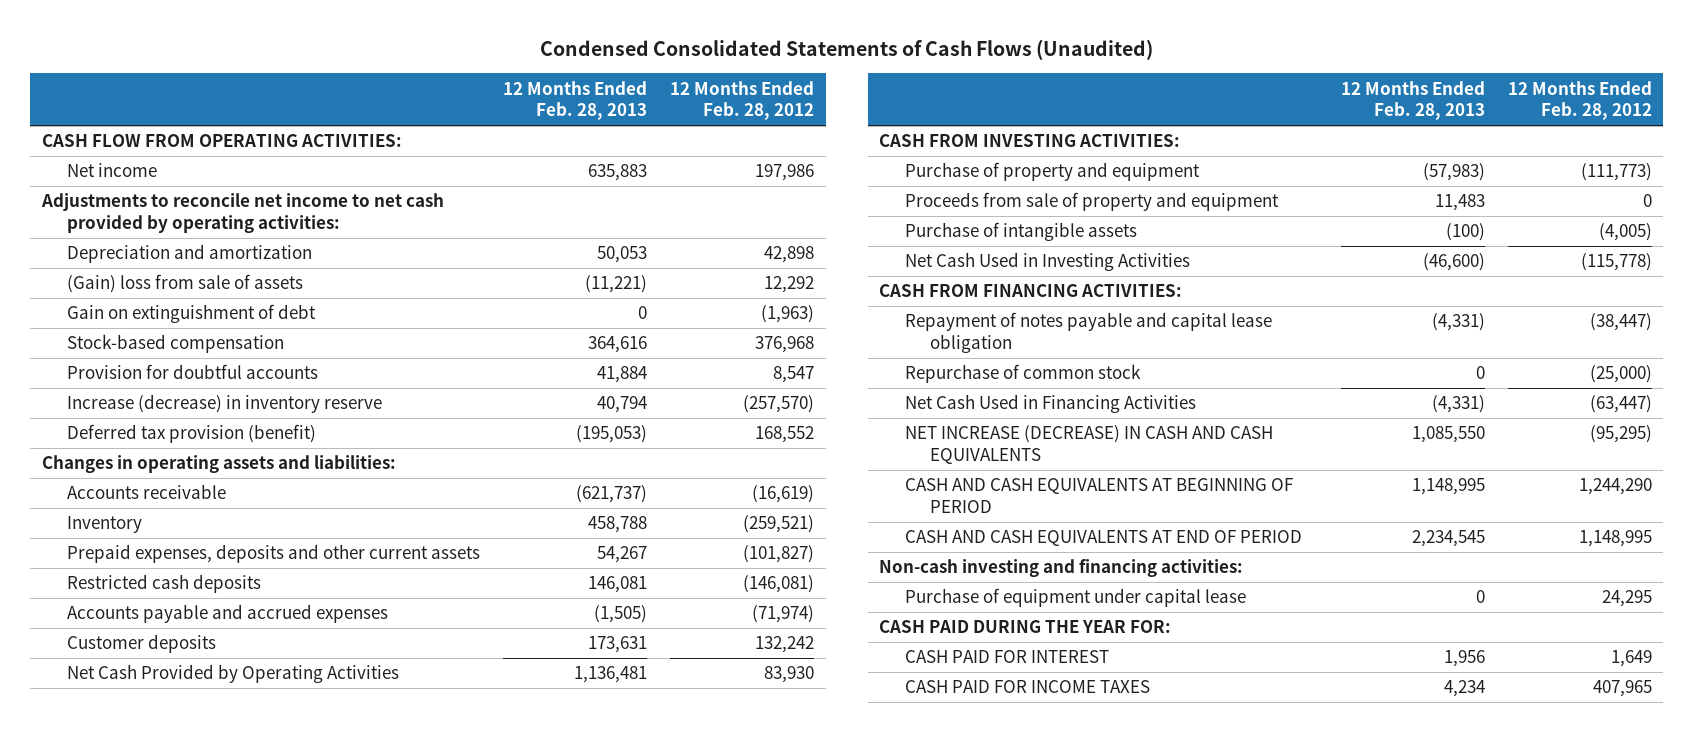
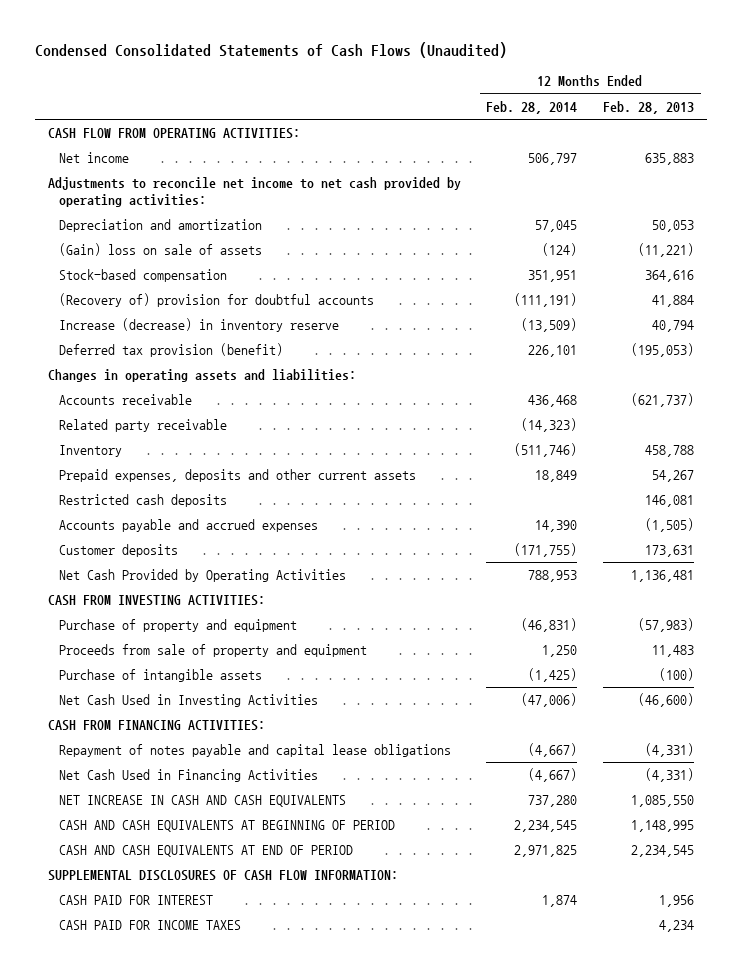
[670,80,815,121] 12 Months Ended Feb. 28, 2012 -> none
none -> [486,100,578,114] Feb. 28, 2014
[66,304,316,324] Gain on extinguishment of debt -> none
[66,274,303,294] (Gain) loss from sale of assets -> [58,242,262,256] (Gain) loss on sale of assets
[66,364,318,380] Provision for doubtful accounts -> [58,292,374,307] (Recovery of) provision for doubtful accounts
none -> [58,418,227,432] Related party receivable
[904,364,1141,384] Repurchase of common stock -> none
[904,312,1272,354] Repayment of notes payable and capital lease obligation -> [58,743,451,757] Repayment of notes payable and capital lease obligations
[904,425,1273,465] NET INCREASE (DECREASE) IN CASH AND CASH EQUIVALENTS -> [58,794,346,807] NET INCREASE IN CASH AND CASH EQUIVALENTS
[879,559,1244,578] Non-cash investing and financing activities: -> none
[904,588,1246,608] Purchase of equipment under capital lease -> none
[879,620,1172,634] CASH PAID DURING THE YEAR FOR: -> [47,869,398,881] SUPPLEMENTAL DISCLOSURES OF CASH FLOW INFORMATION:

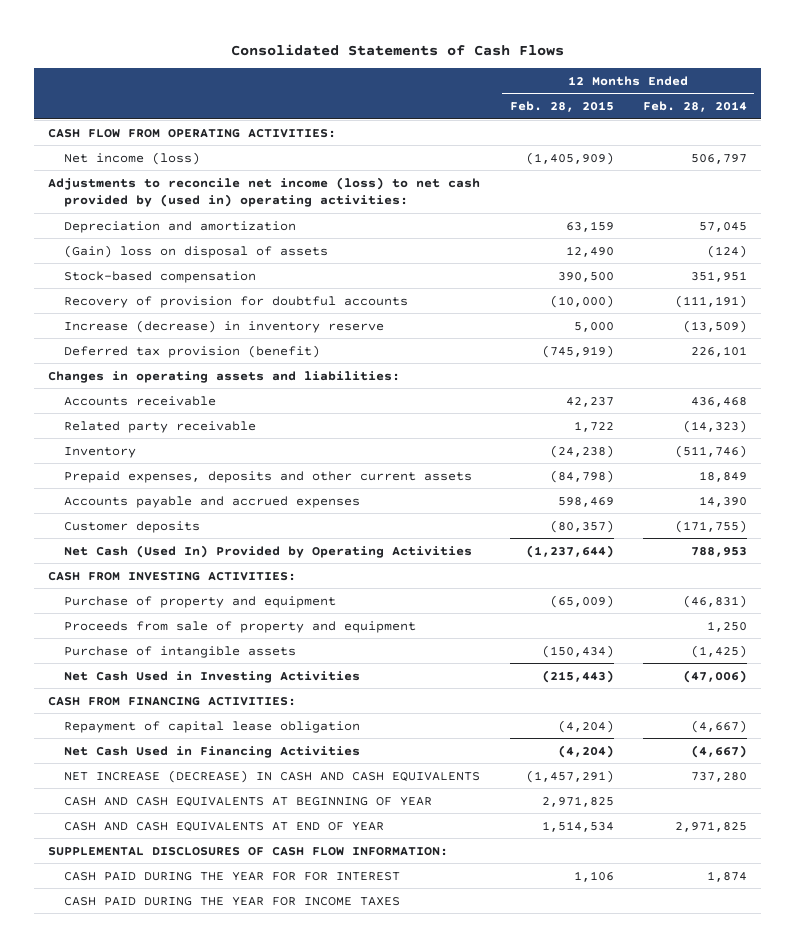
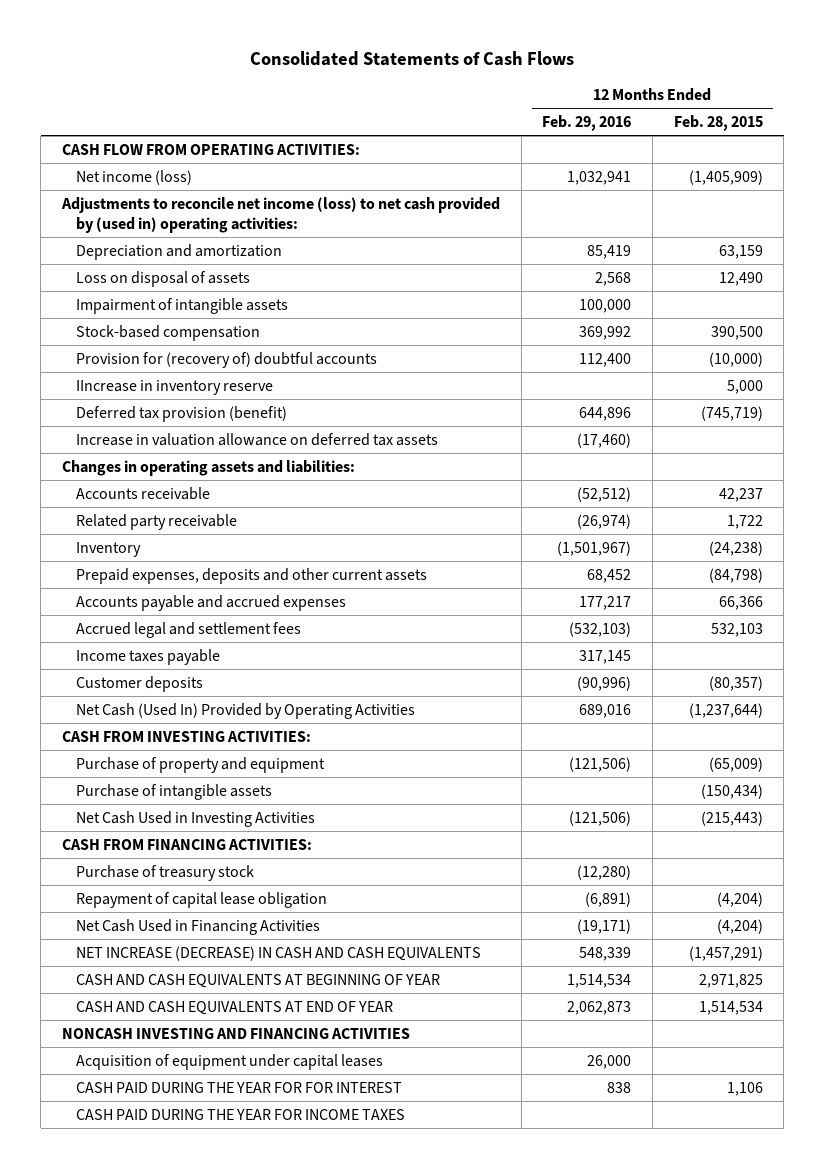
[642,101,747,113] Feb. 28, 2014 -> none
none -> [542,115,632,132] Feb. 29, 2016
[64,244,329,258] (Gain) loss on disposal of assets -> [76,270,251,287] Loss on disposal of assets
none -> [76,297,289,314] Impairment of intangible assets
[64,295,409,308] Recovery of provision for doubtful accounts -> [76,351,378,368] Provision for (recovery of) doubtful accounts
[64,319,385,333] Increase (decrease) in inventory reserve -> [76,379,274,395] IIncrease in inventory reserve
[541,344,614,358] (745,919) -> [700,405,763,421] (745,719)
none -> [76,432,439,446] Increase in valuation allowance on deferred tax assets
[557,496,614,507] 598,469 -> [718,595,763,610] 66,366
none -> [76,621,302,638] Accrued legal and settlement fees
none -> [76,648,221,665] Income taxes payable
[64,620,417,633] Proceeds from sale of property and equipment -> none
none -> [76,864,255,881] Purchase of treasury stock
[48,846,449,856] SUPPLEMENTAL DISCLOSURES OF CASH FLOW INFORMATION: -> none
none -> [61,1027,410,1039] NONCASH INVESTING AND FINANCING ACTIVITIES
none -> [76,1053,384,1070] Acquisition of equipment under capital leases

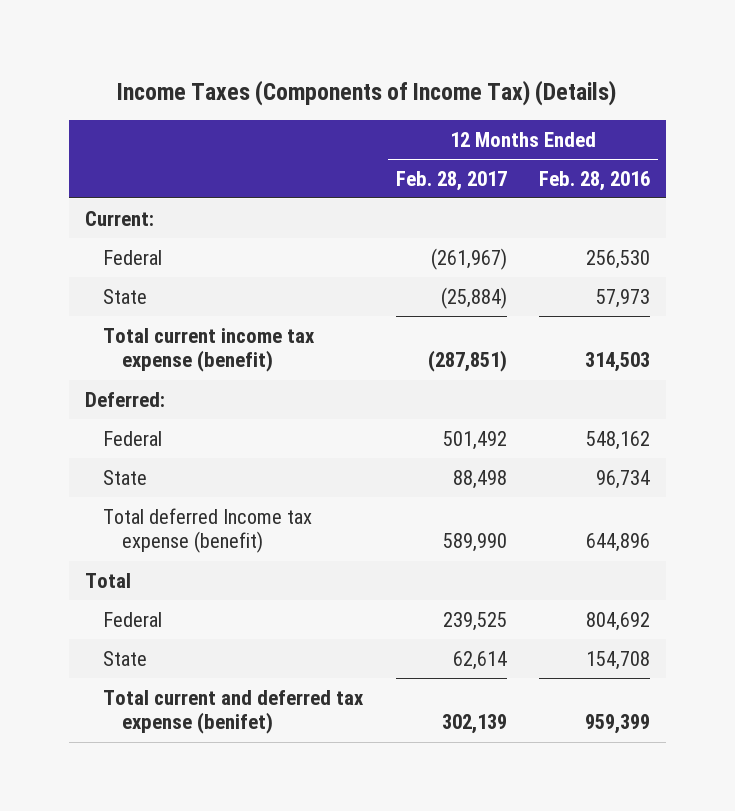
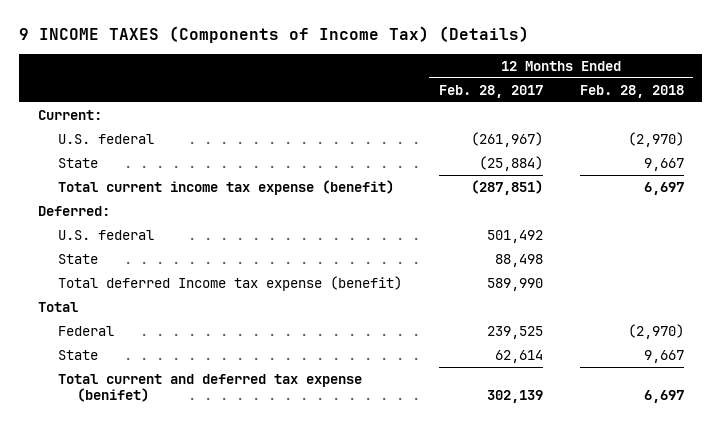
[117,80,617,107] Income Taxes (Components of Income Tax) (Details) -> [18,26,529,44] 9 INCOME TAXES (Components of Income Tax) (Details)
[539,170,651,191] Feb. 28, 2016 -> none
none -> [579,84,684,98] Feb. 28, 2018
[103,249,163,265] Federal -> [57,133,154,144] U.S. federal
[103,430,163,446] Federal -> [57,229,154,240] U.S. federal

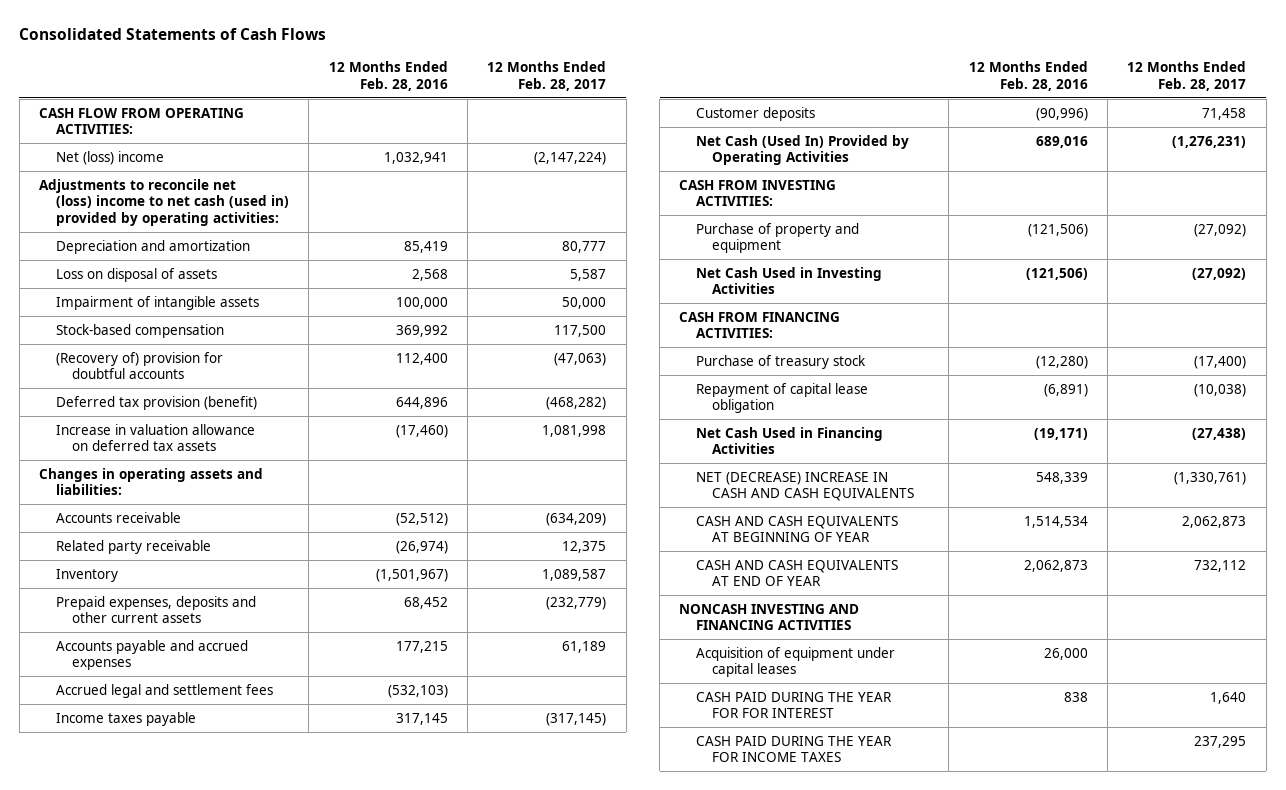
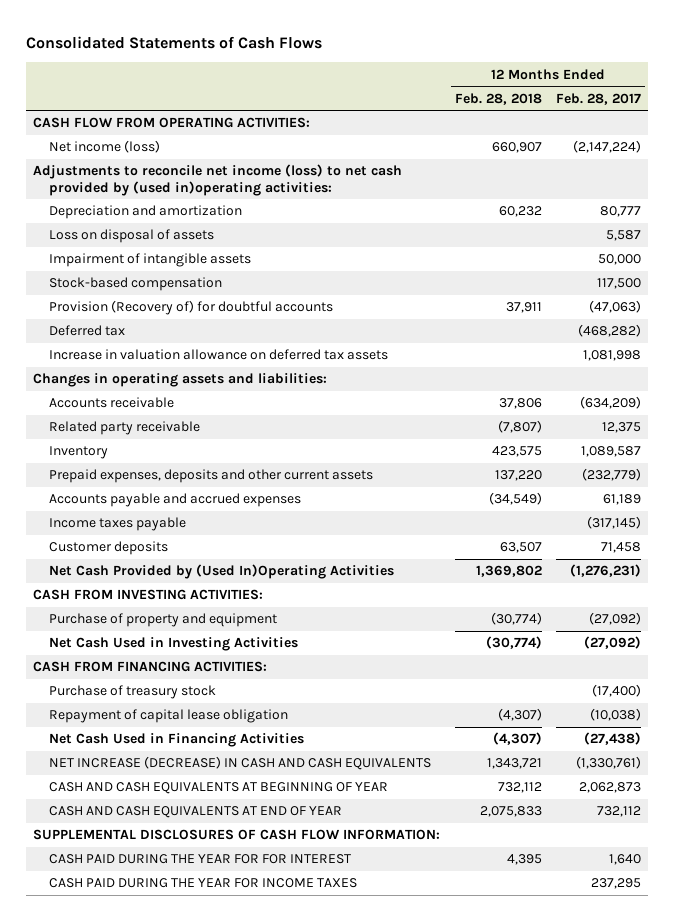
[328,61,448,91] 12 Months Ended Feb. 28, 2016 -> none
none -> [454,92,542,105] Feb. 28, 2018
[55,150,164,165] Net (loss) income -> [49,140,161,154] Net income (loss)
[39,178,289,227] Adjustments to reconcile net (loss) income to net cash (used in) provided by operating activities: -> [33,164,403,196] Adjustments to reconcile net income (loss) to net cash provided by (used in)operating activities:
[55,351,223,380] (Recovery of) provision for doubtful accounts -> [49,300,334,316] Provision (Recovery of) for doubtful accounts
[55,395,257,410] Deferred tax provision (benefit) -> [49,325,126,337] Deferred tax
[55,683,273,698] Accrued legal and settlement fees -> none
[695,134,909,166] Net Cash (Used In) Provided by Operating Activities -> [49,564,395,580] Net Cash Provided by (Used In)Operating Activities
[695,471,915,502] NET (DECREASE) INCREASE IN CASH AND CASH EQUIVALENTS -> [49,756,432,771] NET INCREASE (DECREASE) IN CASH AND CASH EQUIVALENTS
[679,603,860,631] NONCASH INVESTING AND FINANCING ACTIVITIES -> none
[695,646,895,678] Acquisition of equipment under capital leases -> none
none -> [33,829,441,841] SUPPLEMENTAL DISCLOSURES OF CASH FLOW INFORMATION:

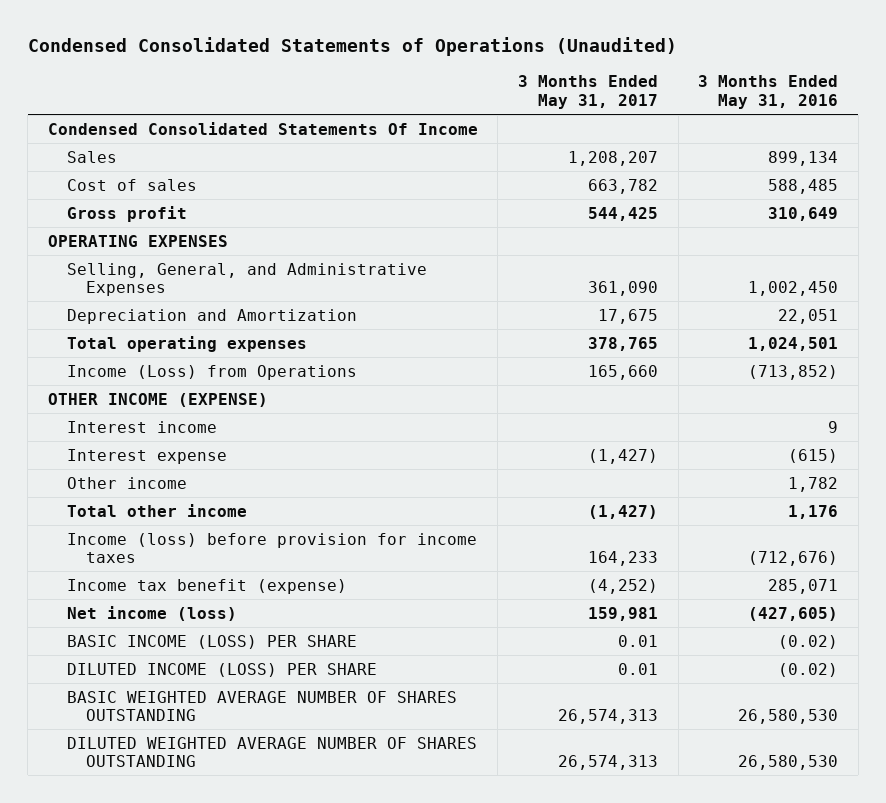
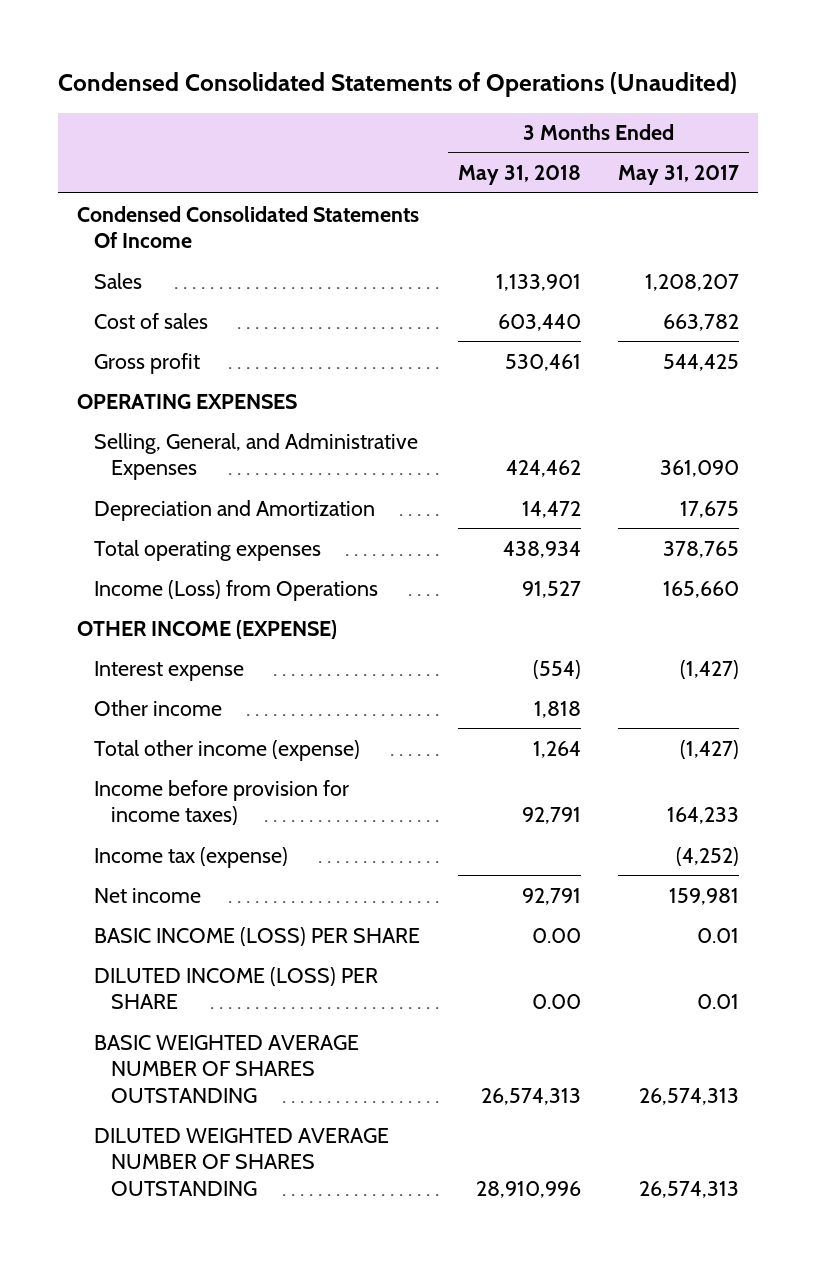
[698,75,839,109] 3 Months Ended May 31, 2016 -> none
none -> [457,165,581,186] May 31, 2018
[66,420,217,433] Interest income -> none
[66,503,247,517] Total other income -> [93,739,360,761] Total other income (expense)
[66,532,477,564] Income (loss) before provision for income taxes -> [93,779,349,826] Income before provision for income taxes)
[66,578,347,594] Income tax benefit (expense) -> [93,846,288,868] Income tax (expense)
[66,605,237,621] Net income (loss) -> [93,887,201,903] Net income

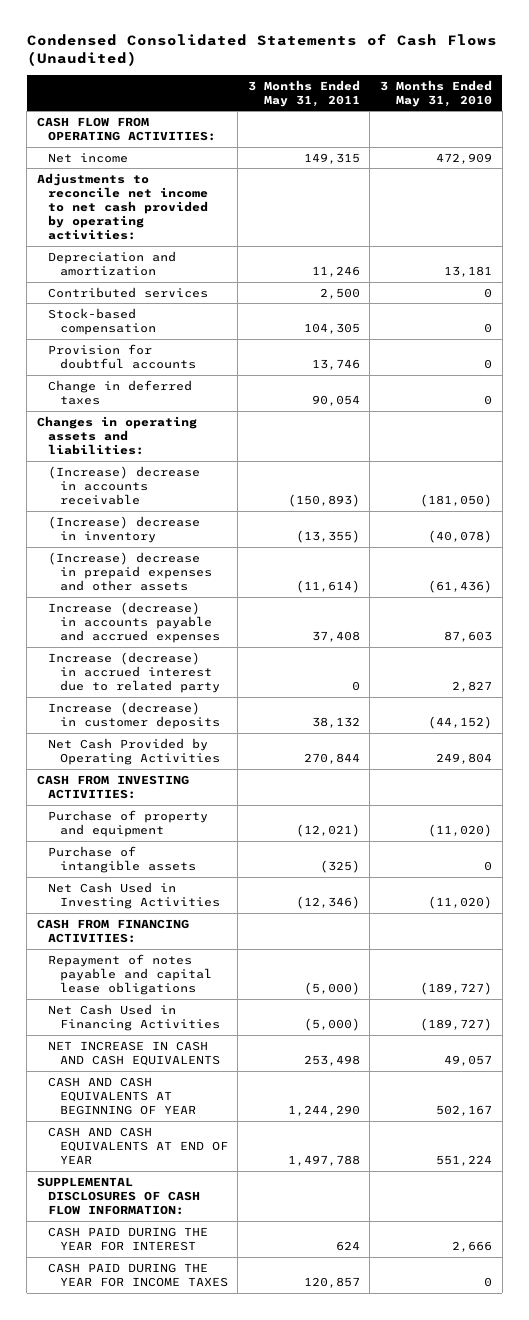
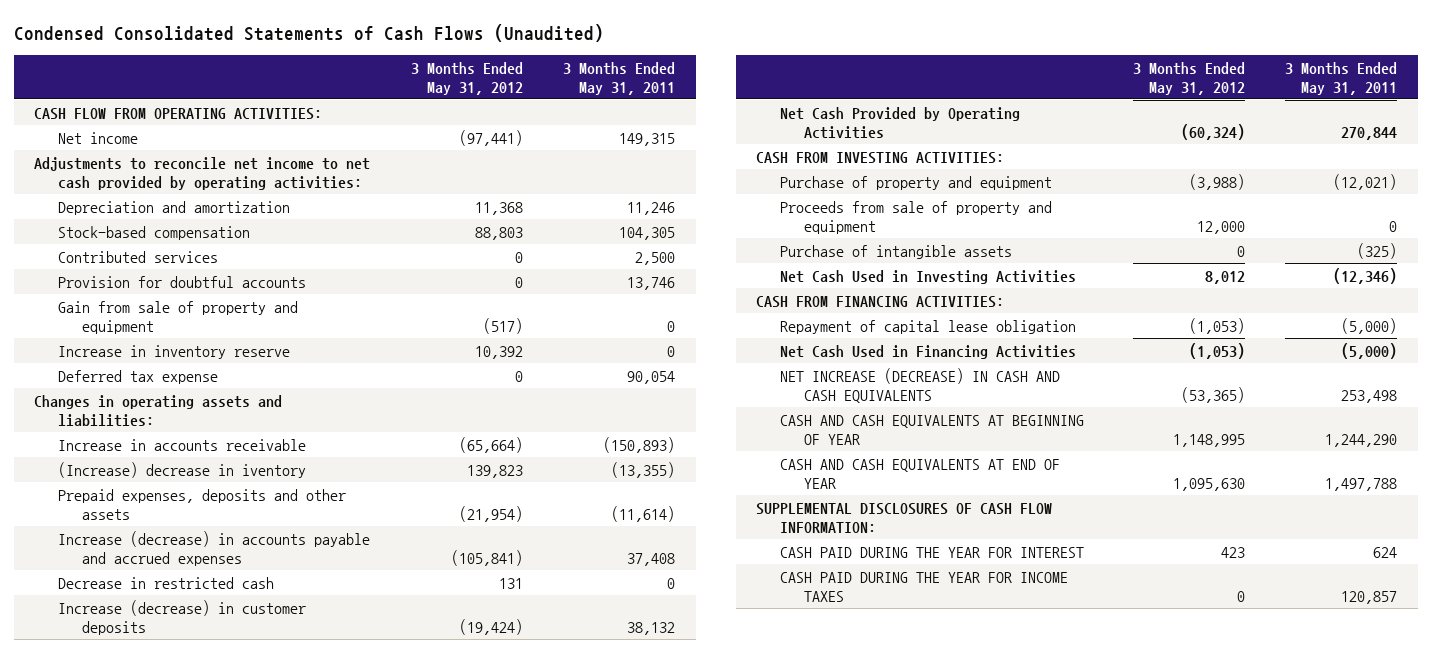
[379,79,492,107] 3 Months Ended May 31, 2010 -> none
none -> [410,61,523,95] 3 Months Ended May 31, 2012
[48,286,209,298] Contributed services -> [57,250,218,263] Contributed services
none -> [57,300,298,334] Gain from sale of property and equipment
none -> [57,344,290,359] Increase in inventory reserve
[48,379,193,405] Change in deferred taxes -> [57,369,218,384] Deferred tax expense
[48,465,201,506] (Increase) decrease in accounts receivable -> [57,438,306,451] Increase in accounts receivable
[48,515,201,543] (Increase) decrease in inventory -> [57,461,306,478] (Increase) decrease in iventory
[48,551,212,592] (Increase) decrease in prepaid expenses and other assets -> [57,488,346,520] Prepaid expenses, deposits and other assets
[48,651,220,694] Increase (decrease) in accrued interest due to related party -> none
none -> [57,576,274,589] Decrease in restricted cash
none -> [780,200,1053,234] Proceeds from sale of property and equipment
[48,953,212,996] Repayment of notes payable and capital lease obligations -> [780,319,1077,334] Repayment of capital lease obligation
[48,1040,220,1066] NET INCREASE IN CASH AND CASH EQUIVALENTS -> [780,367,1061,403] NET INCREASE (DECREASE) IN CASH AND CASH EQUIVALENTS

